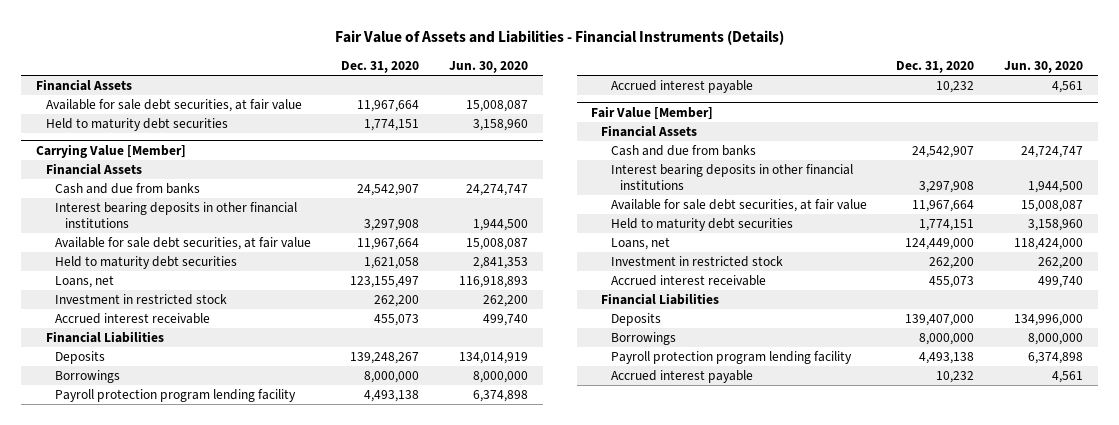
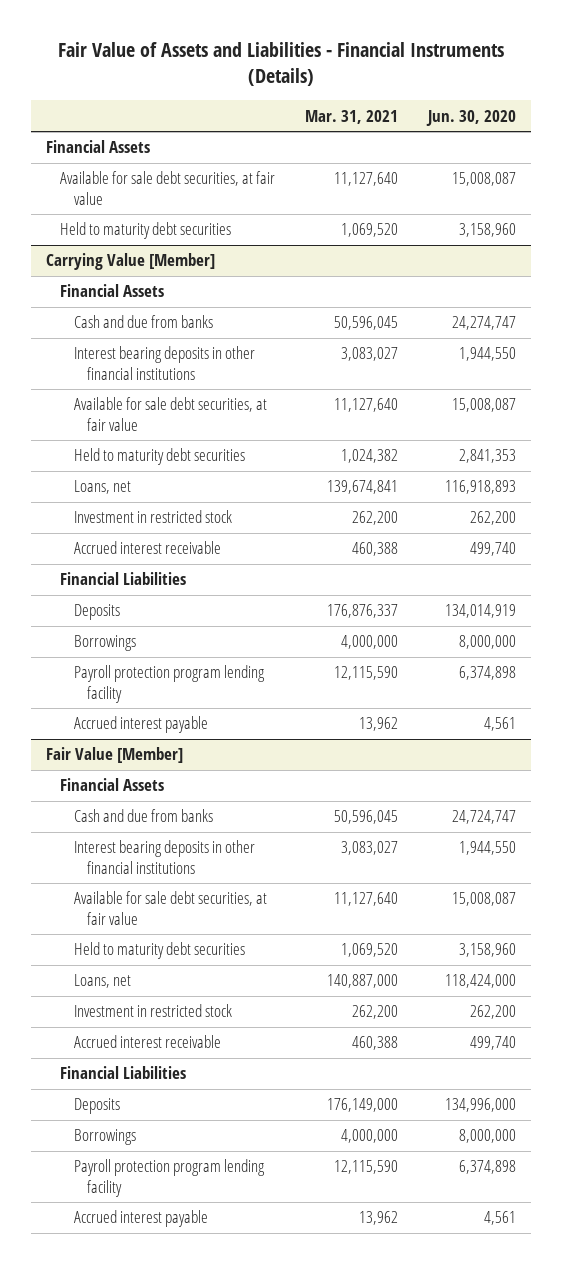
[341,61,420,74] Dec. 31, 2020 -> none
none -> [304,109,398,124] Mar. 31, 2021
[472,218,528,231] 1,944,500 -> [459,347,517,362] 1,944,550
[1028,180,1084,193] 1,944,500 -> [459,841,517,856] 1,944,550

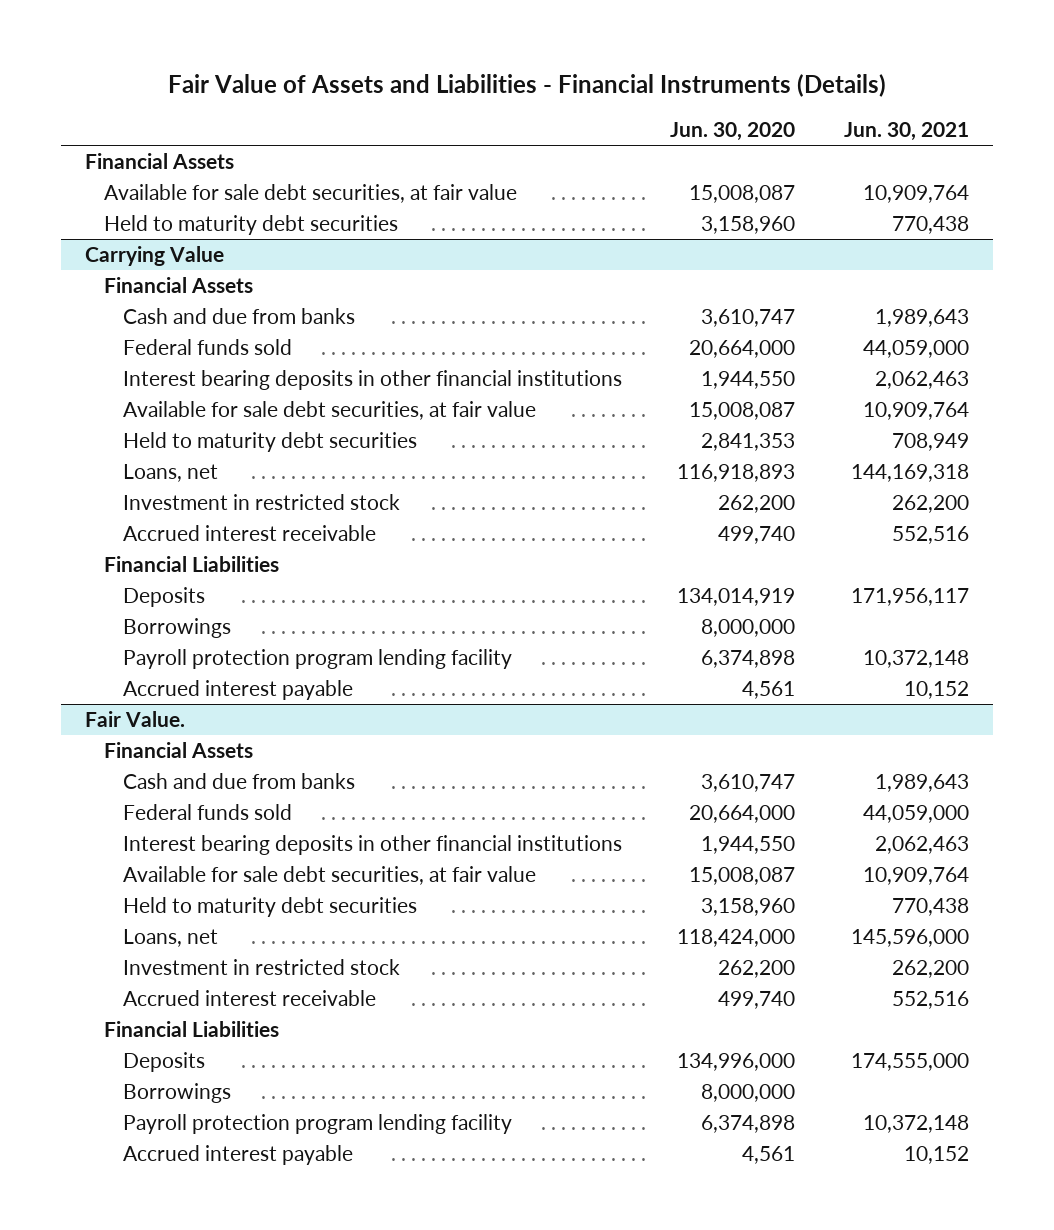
[304,109,398,124] Mar. 31, 2021 -> none
none -> [843,122,969,142] Jun. 30, 2021
[45,253,215,271] Carrying Value [Member] -> [85,245,225,266] Carrying Value
[452,316,517,331] 24,274,747 -> [701,308,796,327] 3,610,747
none -> [123,338,293,355] Federal funds sold
[45,747,183,764] Fair Value [Member] -> [85,710,186,727] Fair Value.
[452,810,517,825] 24,724,747 -> [701,773,796,792] 3,610,747
none -> [123,803,293,820] Federal funds sold

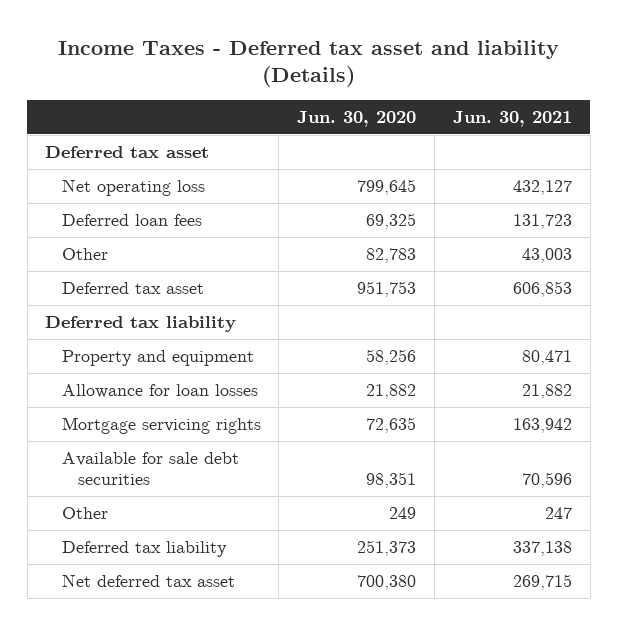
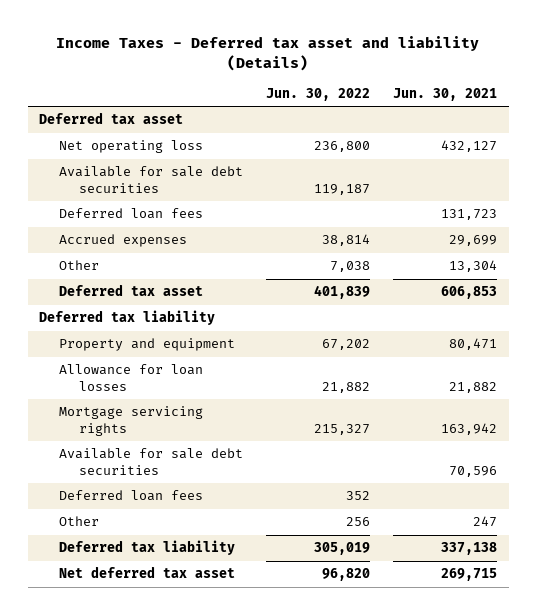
[297,110,417,127] Jun. 30, 2020 -> none
none -> [266,87,371,101] Jun. 30, 2022
none -> [59,166,244,193] Available for sale debt securities
none -> [59,234,188,248] Accrued expenses
[521,248,572,264] 43,003 -> [449,260,498,273] 13,304
none -> [59,490,204,502] Deferred loan fees

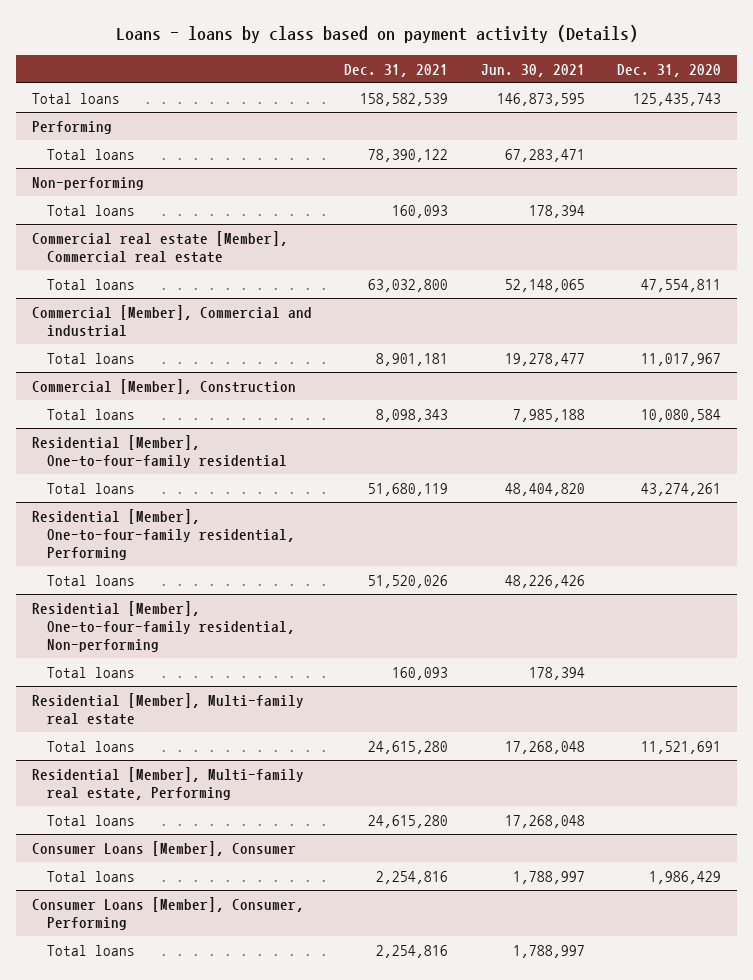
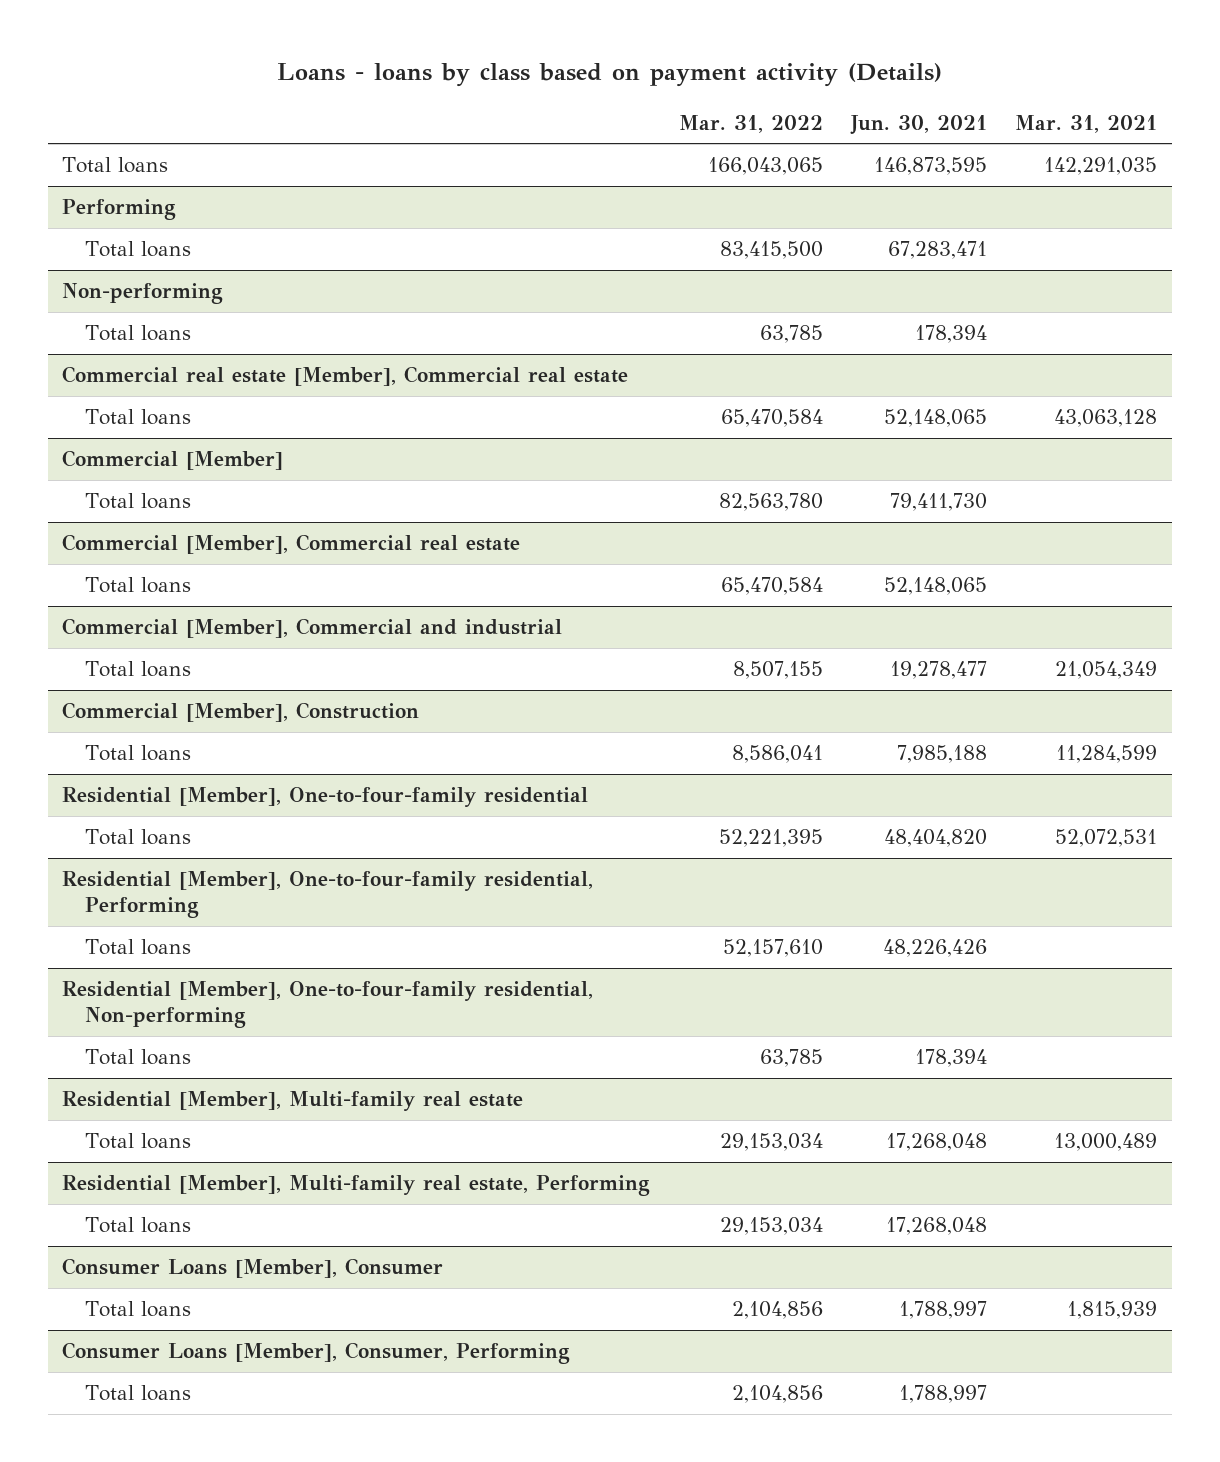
[344,63,449,77] Dec. 31, 2021 -> none
[617,63,722,77] Dec. 31, 2020 -> none
none -> [678,114,823,133] Mar. 31, 2022
none -> [1015,114,1158,133] Mar. 31, 2021
none -> [62,450,284,471] Commercial [Member]
none -> [84,493,191,510] Total loans
none -> [62,534,521,555] Commercial [Member], Commercial real estate
none -> [84,577,191,594] Total loans

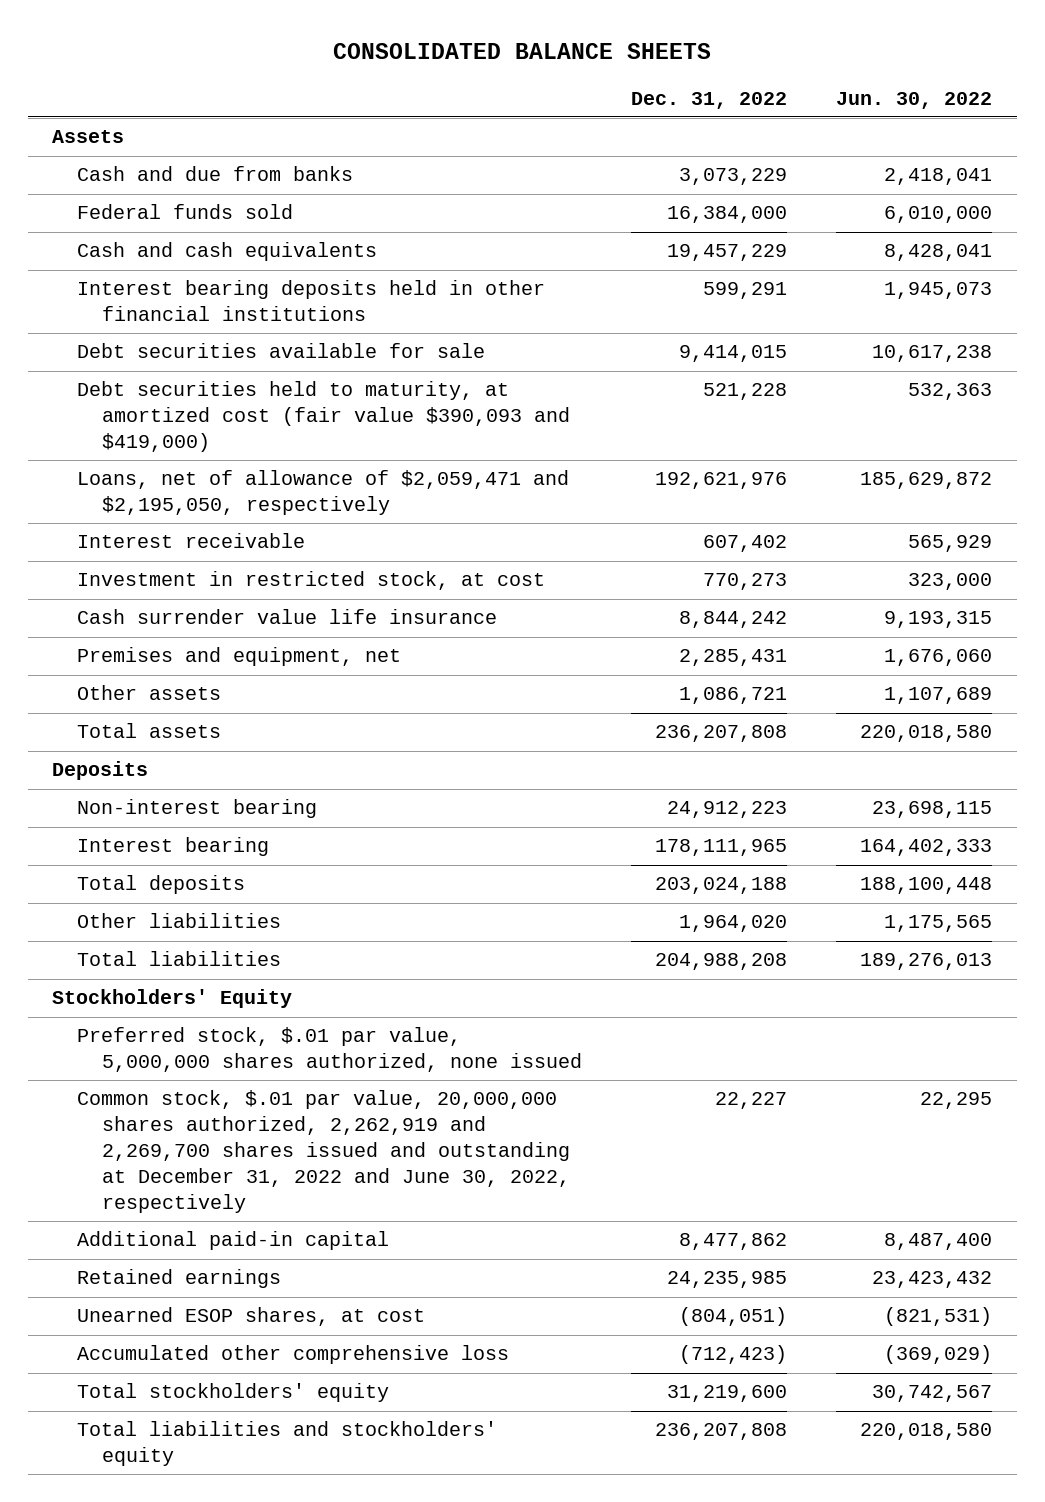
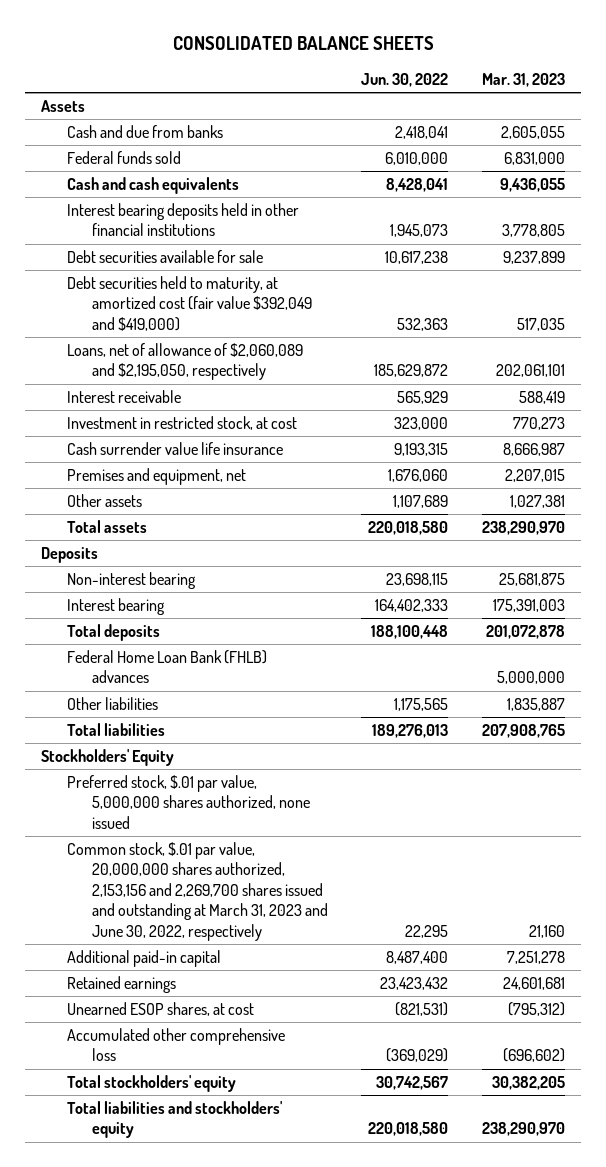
[631,91,788,109] Dec. 31, 2022 -> none
none -> [481,73,565,88] Mar. 31, 2023
[77,381,571,453] Debt securities held to maturity, at amortized cost (fair value $390,093 and $419,000) -> [66,276,312,331] Debt securities held to maturity, at amortized cost (fair value $392,049 and $419,000)
[77,470,570,516] Loans, net of allowance of $2,059,471 and $2,195,050, respectively -> [66,343,303,381] Loans, net of allowance of $2,060,089 and $2,195,050, respectively
none -> [66,650,267,684] Federal Home Loan Bank (FHLB) advances
[77,1090,571,1213] Common stock, $.01 par value, 20,000,000 shares authorized, 2,262,919 and 2,269,700 shares issued and outstanding at December 31, 2022 and June 30, 2022, respectively -> [66,842,328,941] Common stock, $.01 par value, 20,000,000 shares authorized, 2,153,156 and 2,269,700 shares issued and outstanding at March 31, 2023 and June 30, 2022, respectively

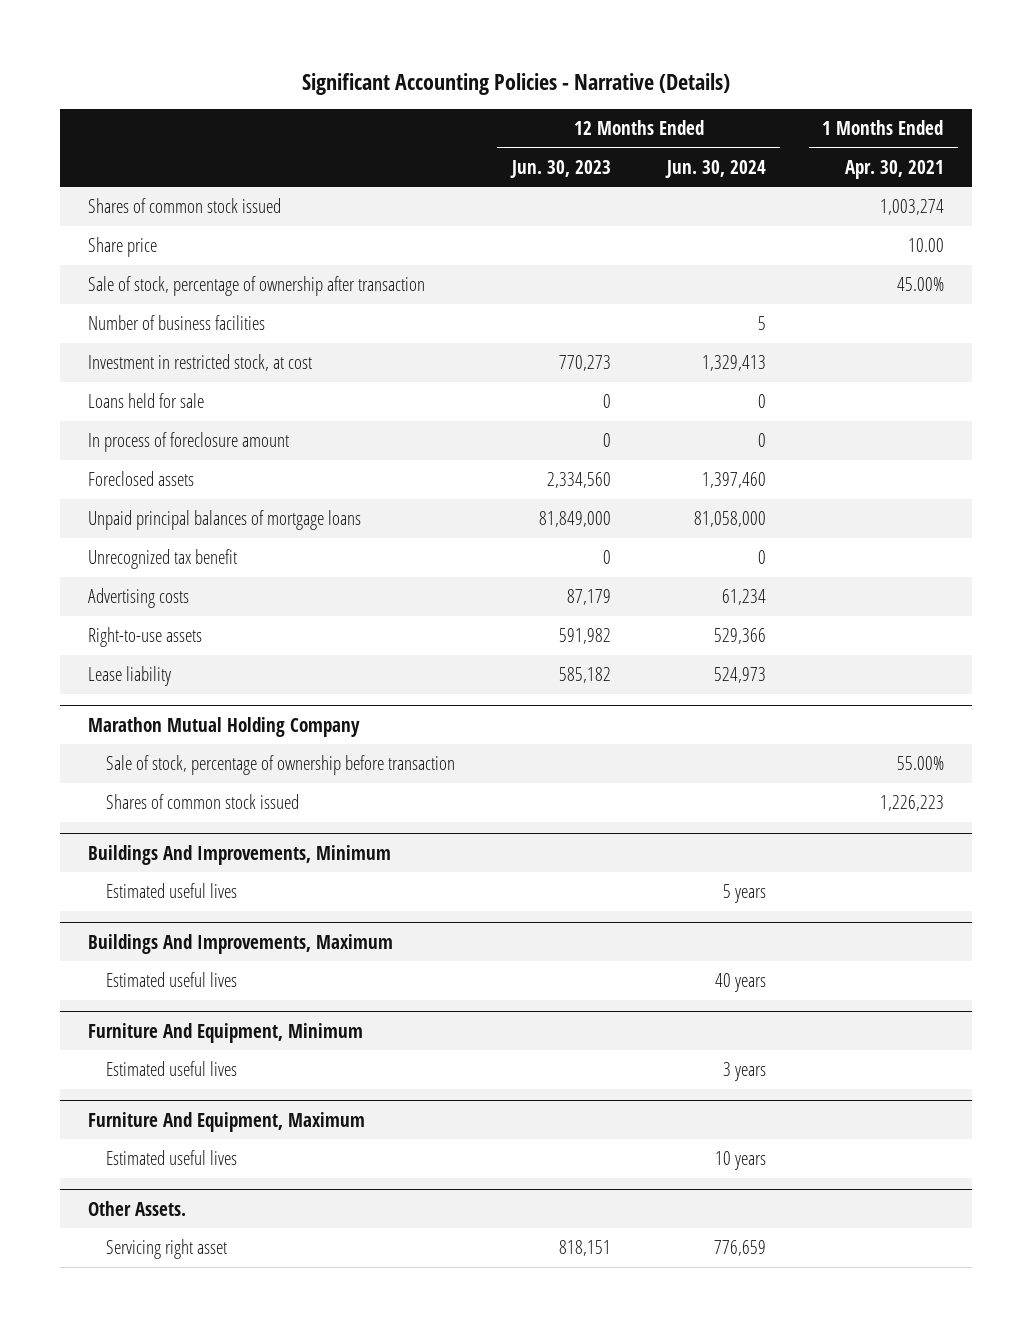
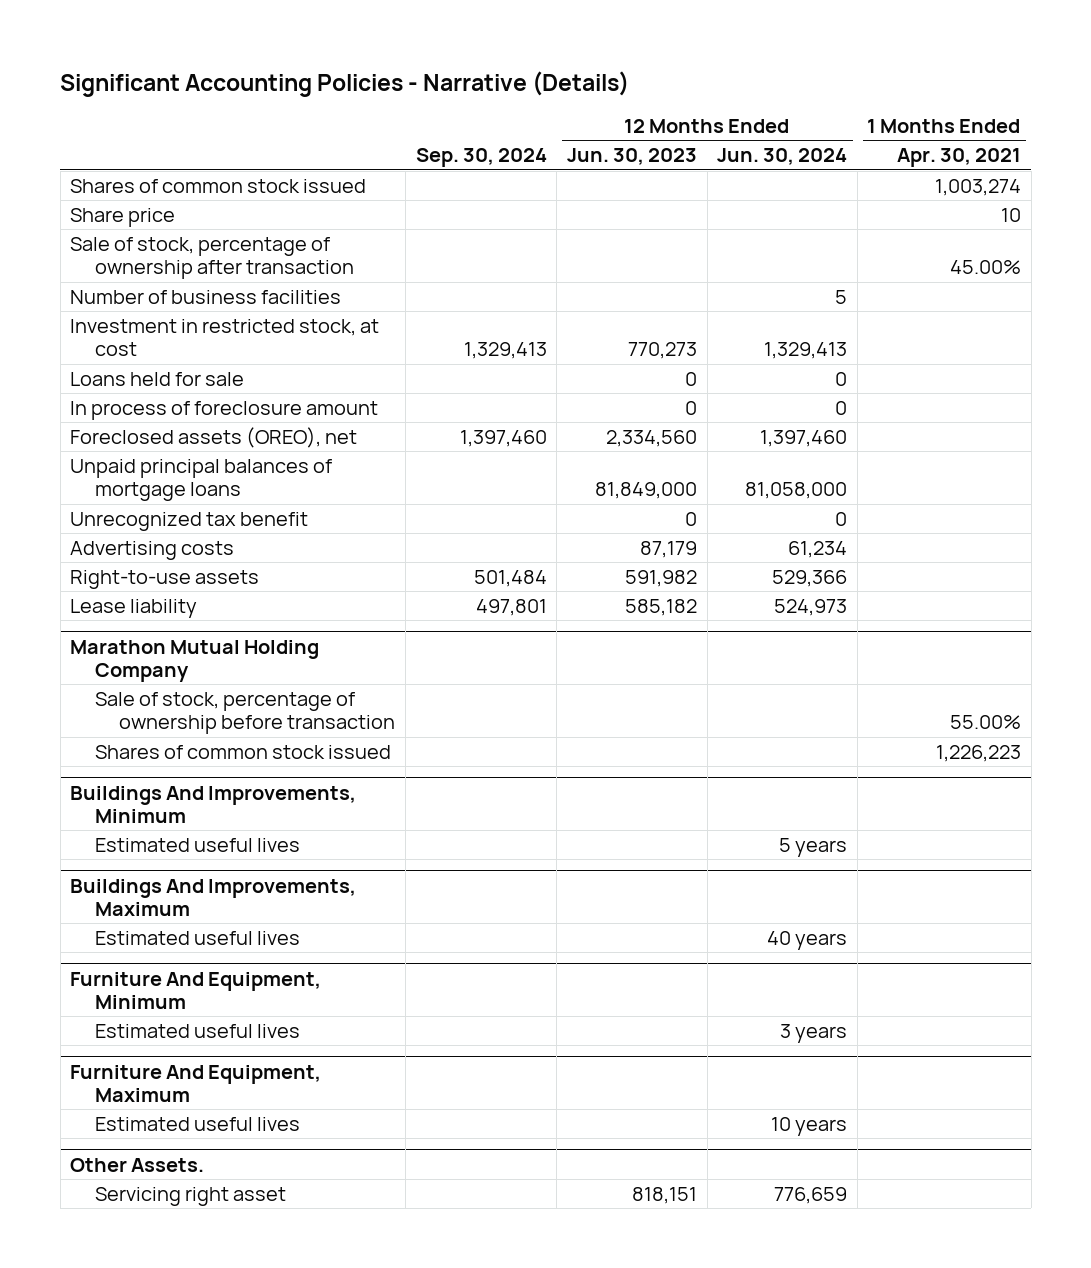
none -> [415,148,547,168] Sep. 30, 2024
[907,238,944,253] 10.00 -> [1000,207,1021,222] 10
[88,471,195,487] Foreclosed assets -> [70,426,358,448] Foreclosed assets (OREO), net

